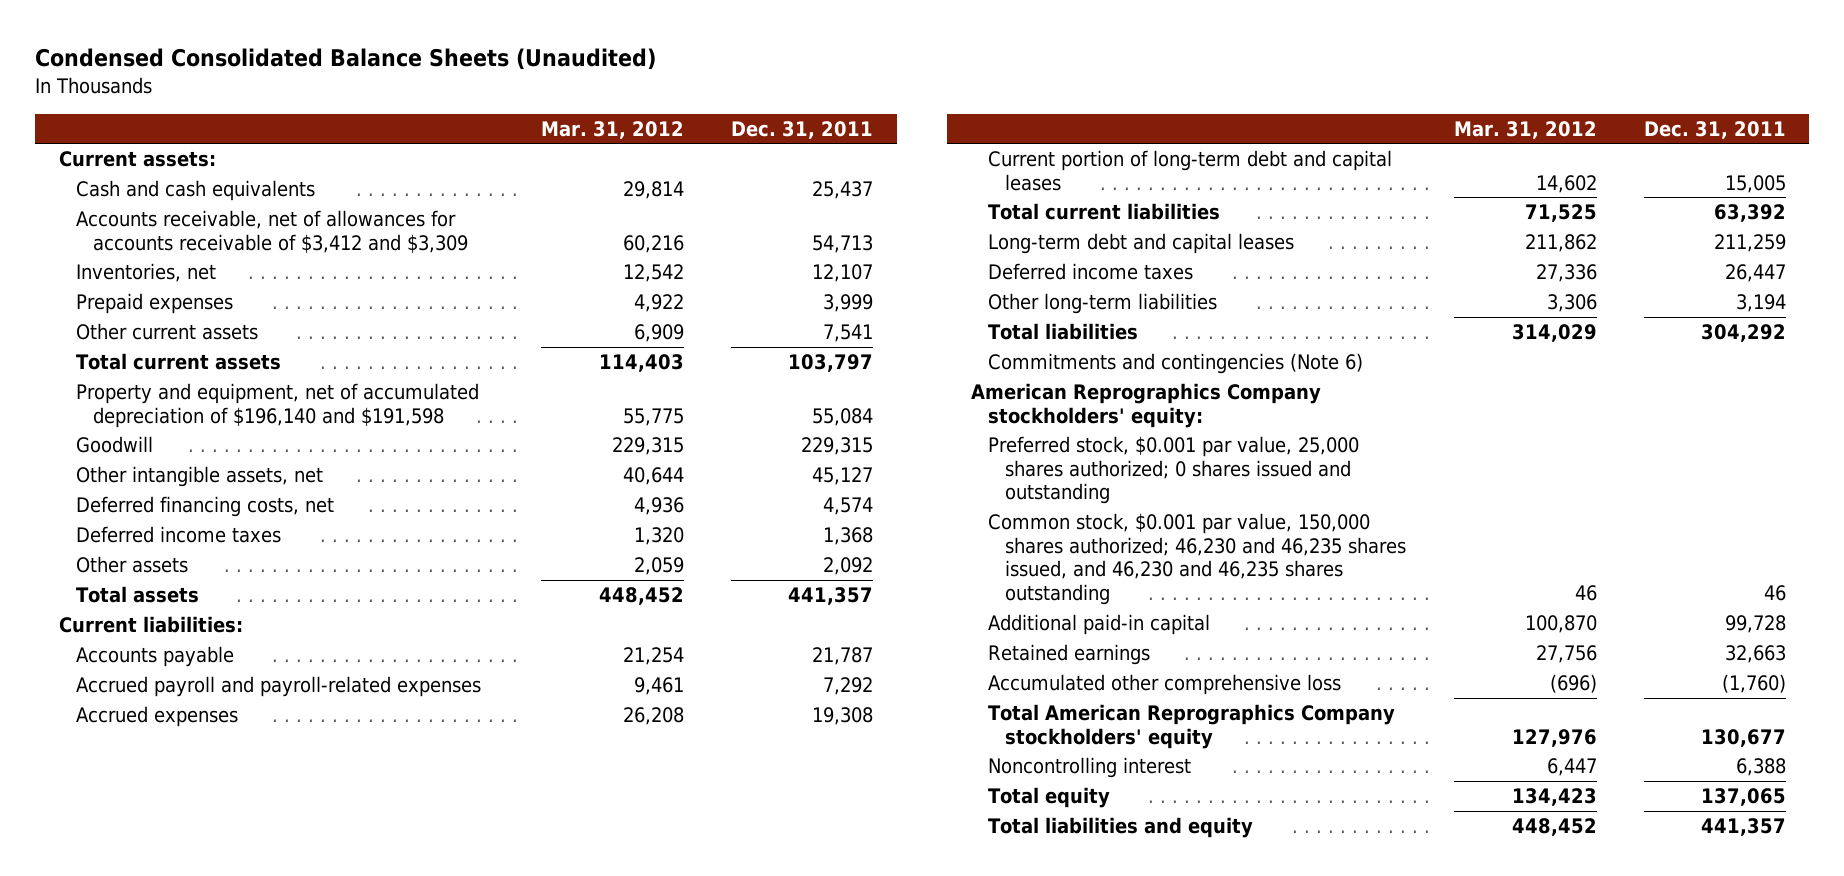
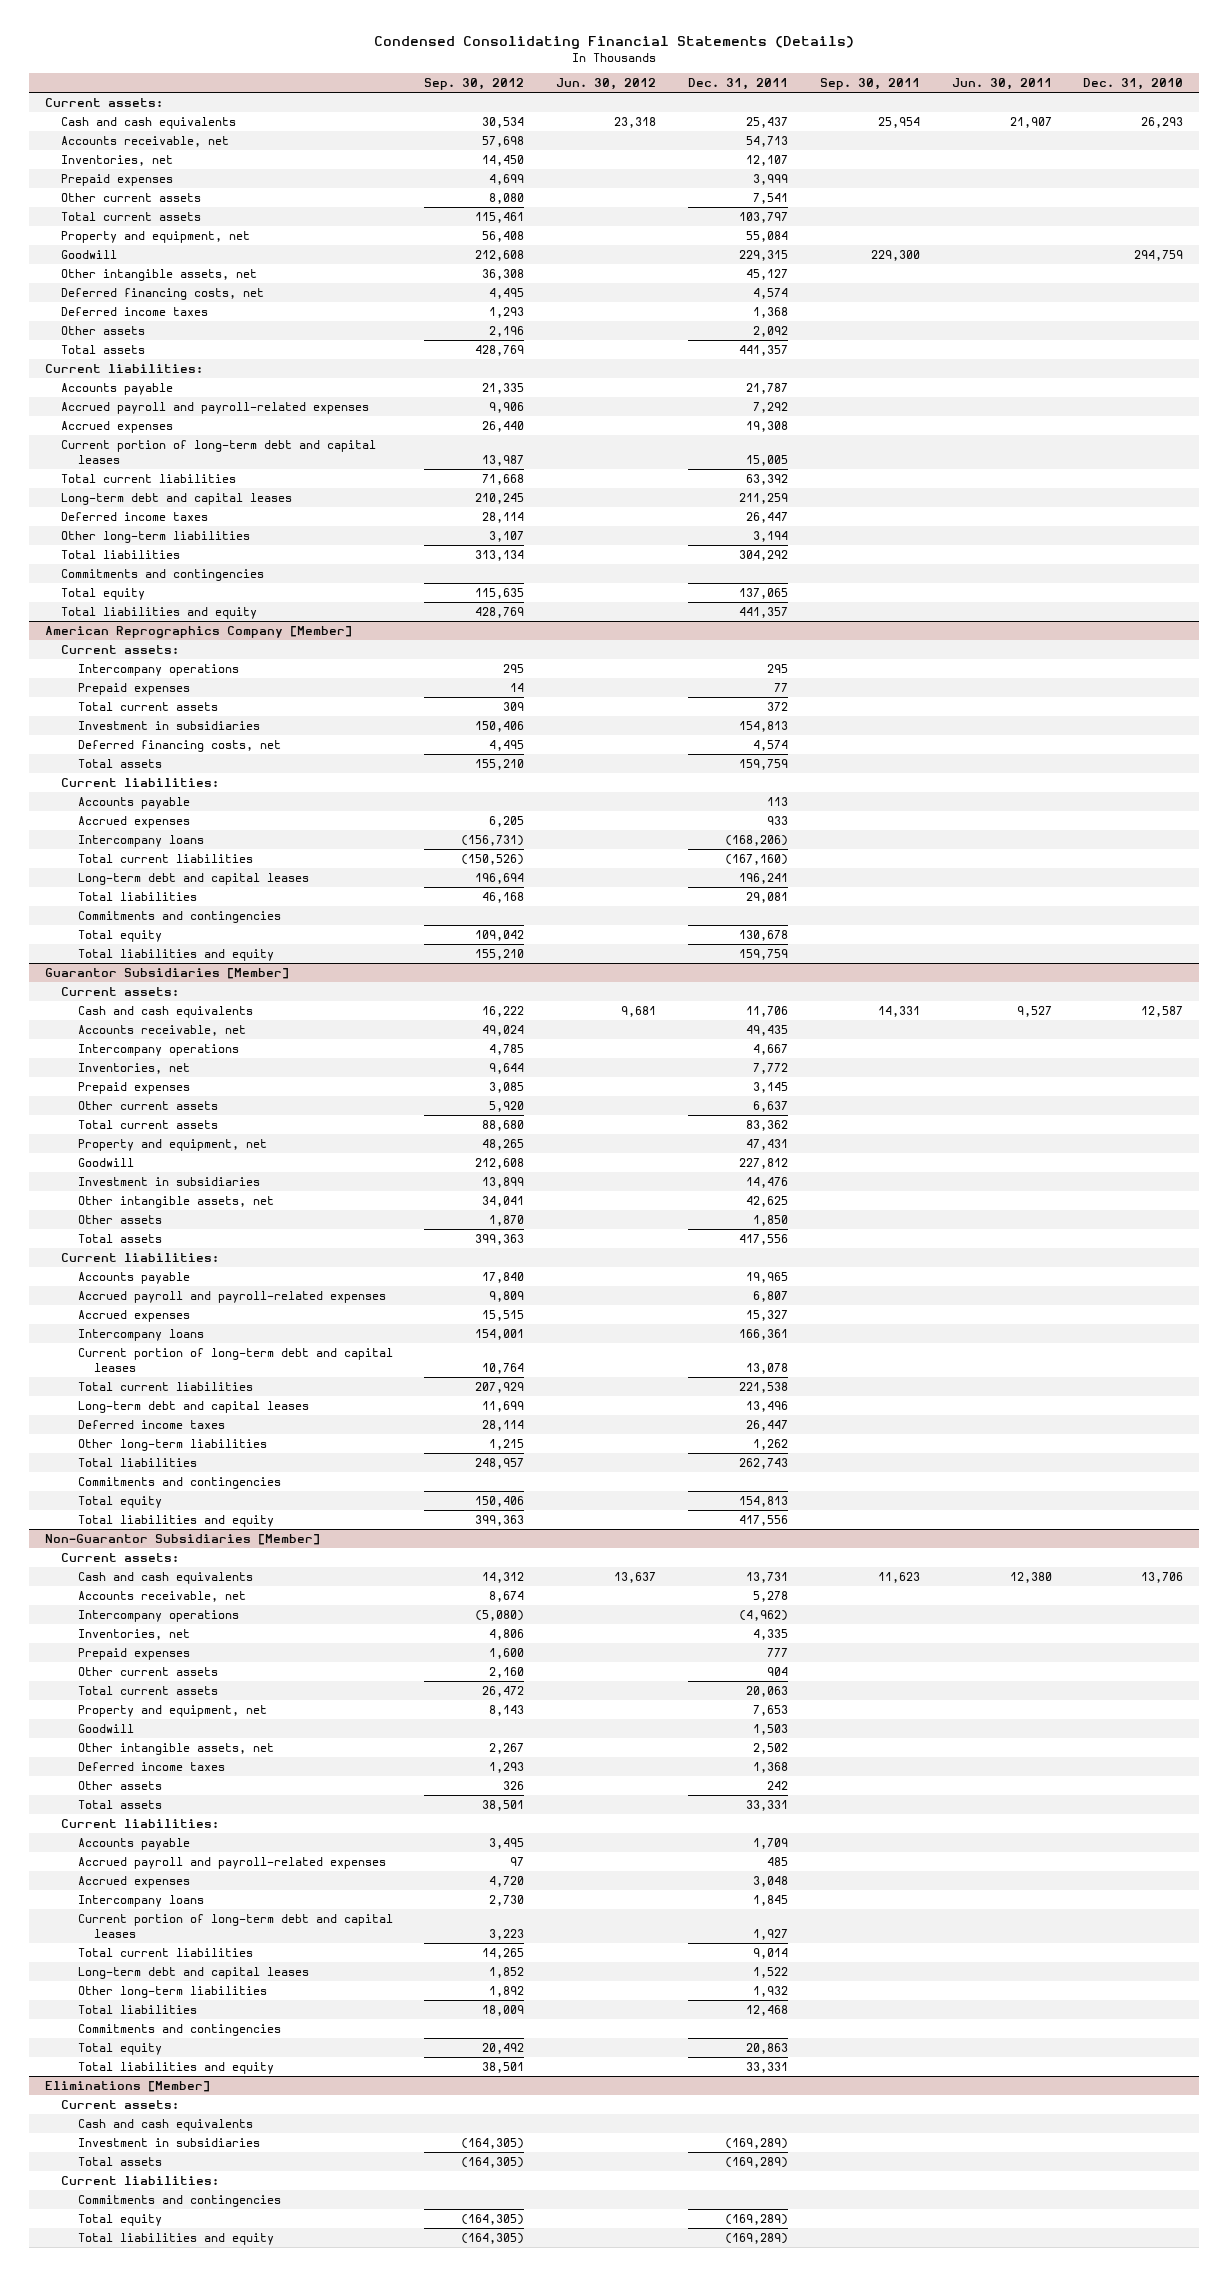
[35,48,657,71] Condensed Consolidated Balance Sheets (Unaudited) -> [374,36,855,50] Condensed Consolidating Financial Statements (Details)
[541,120,685,139] Mar. 31, 2012 -> none
none -> [424,77,525,90] Sep. 30, 2012
none -> [556,77,657,90] Jun. 30, 2012
none -> [819,77,920,90] Sep. 30, 2011
none -> [951,77,1052,90] Jun. 30, 2011
none -> [1083,77,1184,90] Dec. 31, 2010
[75,210,469,253] Accounts receivable, net of allowances for accounts receivable of $3,412 and $3,309 -> [61,135,230,147] Accounts receivable, net
[75,383,479,428] Property and equipment, net of accumulated depreciation of $196,140 and $191,598 -> [61,230,251,243] Property and equipment, net
[970,383,1321,428] American Reprographics Company stockholders' equity: -> none
[988,436,1360,505] Preferred stock, $0.001 par value, 25,000 shares authorized; 0 shares issued and outstanding -> none
[988,513,1407,606] Common stock, $0.001 par value, 150,000 shares authorized; 46,230 and 46,235 shares issued, and 46,230 and 46,235 shares outstanding -> none
[988,614,1211,636] Additional paid-in capital -> none
[988,644,1151,666] Retained earnings -> none
[988,674,1342,696] Accumulated other comprehensive loss -> none
[988,704,1396,749] Total American Reprographics Company stockholders' equity -> none
[988,757,1192,779] Noncontrolling interest -> none
[988,353,1364,375] Commitments and contingencies (Note 6) -> [61,568,265,581] Commitments and contingencies
none -> [44,625,352,638] American Reprographics Company [Member]
none -> [61,644,180,654] Current assets:
none -> [77,663,239,676] Intercompany operations
none -> [77,682,190,695] Prepaid expenses
none -> [77,701,218,711] Total current assets
none -> [77,720,260,730] Investment in subsidiaries
none -> [77,739,281,752] Deferred financing costs, net
none -> [77,758,162,768] Total assets
none -> [61,777,220,787] Current liabilities:
none -> [77,796,190,809] Accounts payable
none -> [77,815,190,828] Accrued expenses
none -> [77,834,204,847] Intercompany loans
none -> [77,853,253,863] Total current liabilities
none -> [77,872,309,885] Long-term debt and capital leases
none -> [77,891,197,901] Total liabilities
none -> [77,910,281,923] Commitments and contingencies
none -> [77,929,162,942] Total equity
none -> [77,948,274,961] Total liabilities and equity
none -> [44,967,289,979] Guarantor Subsidiaries [Member]
none -> [61,986,180,996] Current assets:
none -> [77,1005,253,1018] Cash and cash equivalents
none -> [77,1024,246,1036] Accounts receivable, net
none -> [77,1043,239,1056] Intercompany operations
none -> [77,1062,190,1074] Inventories, net
none -> [77,1081,190,1094] Prepaid expenses
none -> [77,1100,218,1110] Other current assets
none -> [77,1119,218,1129] Total current assets
none -> [77,1138,267,1151] Property and equipment, net
none -> [77,1157,134,1167] Goodwill
none -> [77,1176,260,1186] Investment in subsidiaries
none -> [77,1195,274,1208] Other intangible assets, net
none -> [77,1214,162,1224] Other assets
none -> [77,1233,162,1243] Total assets
none -> [61,1252,220,1262] Current liabilities:
none -> [77,1271,190,1284] Accounts payable
none -> [77,1290,386,1303] Accrued payroll and payroll-related expenses
none -> [77,1309,190,1322] Accrued expenses
none -> [77,1328,204,1341] Intercompany loans
none -> [77,1347,393,1372] Current portion of long-term debt and capital leases
none -> [77,1381,253,1391] Total current liabilities
none -> [77,1400,309,1413] Long-term debt and capital leases
none -> [77,1419,225,1429] Deferred income taxes
none -> [77,1438,267,1451] Other long-term liabilities
none -> [77,1457,197,1467] Total liabilities
none -> [77,1476,281,1489] Commitments and contingencies
none -> [77,1495,162,1508] Total equity
none -> [77,1514,274,1527] Total liabilities and equity
none -> [44,1533,320,1545] Non-Guarantor Subsidiaries [Member]
none -> [61,1552,180,1562] Current assets:
none -> [77,1571,253,1584] Cash and cash equivalents
none -> [77,1590,246,1602] Accounts receivable, net
none -> [77,1609,239,1622] Intercompany operations
none -> [77,1628,190,1640] Inventories, net
none -> [77,1647,190,1660] Prepaid expenses
none -> [77,1666,218,1676] Other current assets
none -> [77,1685,218,1695] Total current assets
none -> [77,1704,267,1717] Property and equipment, net
none -> [77,1723,134,1733] Goodwill
none -> [77,1742,274,1755] Other intangible assets, net
none -> [77,1761,225,1771] Deferred income taxes
none -> [77,1780,162,1790] Other assets
none -> [77,1799,162,1809] Total assets
none -> [61,1818,220,1828] Current liabilities:
none -> [77,1837,190,1850] Accounts payable
none -> [77,1856,386,1869] Accrued payroll and payroll-related expenses
none -> [77,1875,190,1888] Accrued expenses
none -> [77,1894,204,1907] Intercompany loans
none -> [77,1913,393,1938] Current portion of long-term debt and capital leases
none -> [77,1947,253,1957] Total current liabilities
none -> [77,1966,309,1979] Long-term debt and capital leases
none -> [77,1985,267,1998] Other long-term liabilities
none -> [77,2004,197,2014] Total liabilities
none -> [77,2023,281,2036] Commitments and contingencies
none -> [77,2042,162,2055] Total equity
none -> [77,2061,274,2074] Total liabilities and equity
none -> [44,2080,210,2092] Eliminations [Member]
none -> [61,2099,180,2109] Current assets:
none -> [77,2118,253,2131] Cash and cash equivalents
none -> [77,2137,260,2147] Investment in subsidiaries
none -> [77,2156,162,2166] Total assets
none -> [61,2175,220,2185] Current liabilities:
none -> [77,2194,281,2207] Commitments and contingencies
none -> [77,2213,162,2226] Total equity
none -> [77,2232,274,2245] Total liabilities and equity

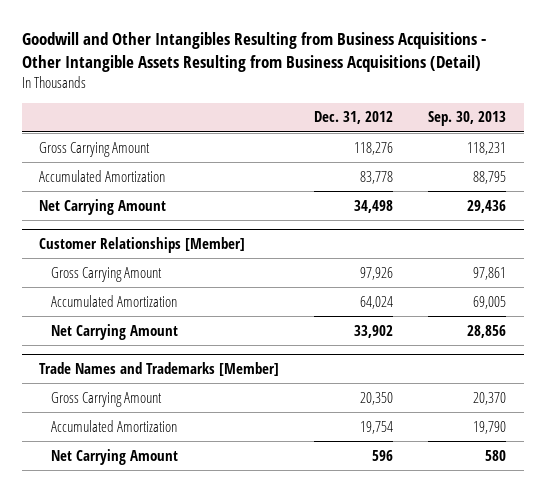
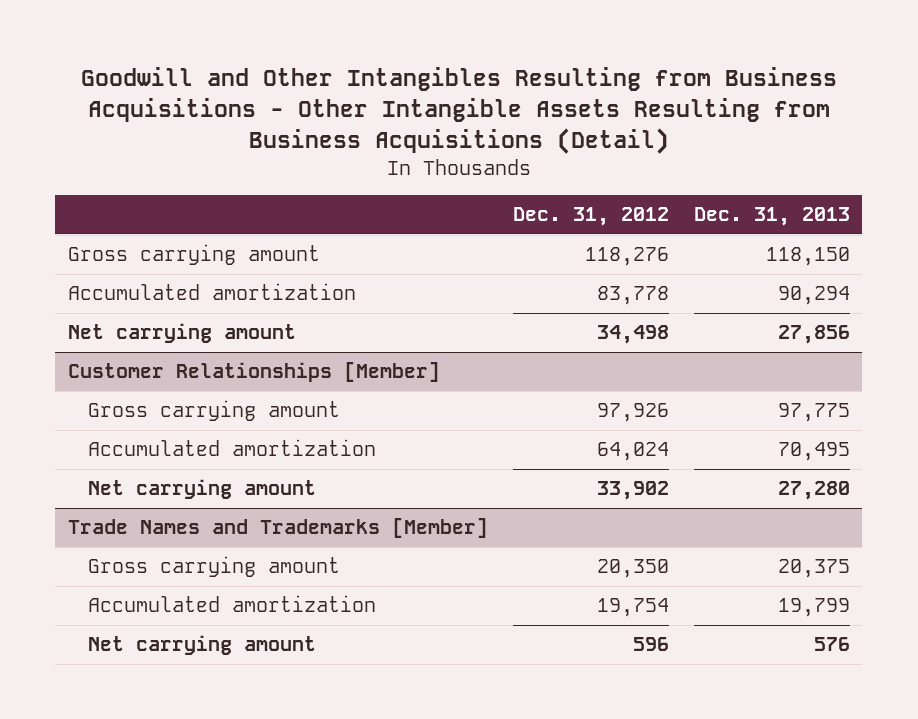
[428,111,507,127] Sep. 30, 2013 -> none
none -> [693,207,850,227] Dec. 31, 2013
[39,141,151,157] Gross Carrying Amount -> [67,244,320,266] Gross carrying amount
[39,169,166,182] Accumulated Amortization -> [67,283,356,301] Accumulated amortization
[39,198,167,215] Net Carrying Amount -> [67,323,296,344] Net carrying amount
[50,266,162,282] Gross Carrying Amount -> [87,400,340,422] Gross carrying amount
[50,294,177,307] Accumulated Amortization -> [87,439,376,457] Accumulated amortization
[50,323,178,340] Net Carrying Amount -> [87,479,316,500] Net carrying amount
[50,391,162,407] Gross Carrying Amount -> [87,556,340,578] Gross carrying amount
[50,419,177,432] Accumulated Amortization -> [87,595,376,613] Accumulated amortization
[50,448,178,465] Net Carrying Amount -> [87,635,316,656] Net carrying amount

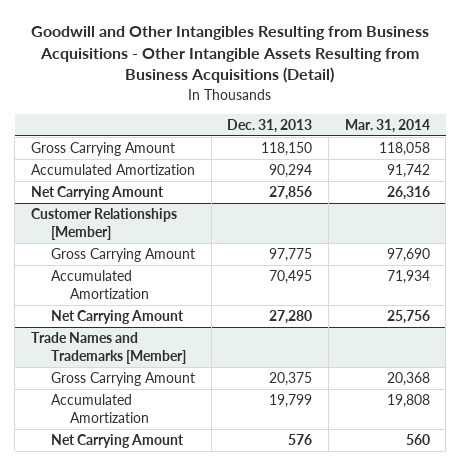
[512,207,669,227] Dec. 31, 2012 -> none
none -> [344,118,430,133] Mar. 31, 2014
[67,244,320,266] Gross carrying amount -> [30,142,175,157] Gross Carrying Amount
[67,283,356,301] Accumulated amortization -> [30,164,195,176] Accumulated Amortization
[67,323,296,344] Net carrying amount -> [30,186,164,201] Net Carrying Amount
[87,400,340,422] Gross carrying amount -> [50,248,195,263] Gross Carrying Amount
[87,439,376,457] Accumulated amortization -> [50,270,150,300] Accumulated Amortization
[87,479,316,500] Net carrying amount -> [50,310,184,325] Net Carrying Amount
[87,556,340,578] Gross carrying amount -> [50,372,195,387] Gross Carrying Amount
[87,595,376,613] Accumulated amortization -> [50,394,150,424] Accumulated Amortization
[87,635,316,656] Net carrying amount -> [50,434,184,449] Net Carrying Amount

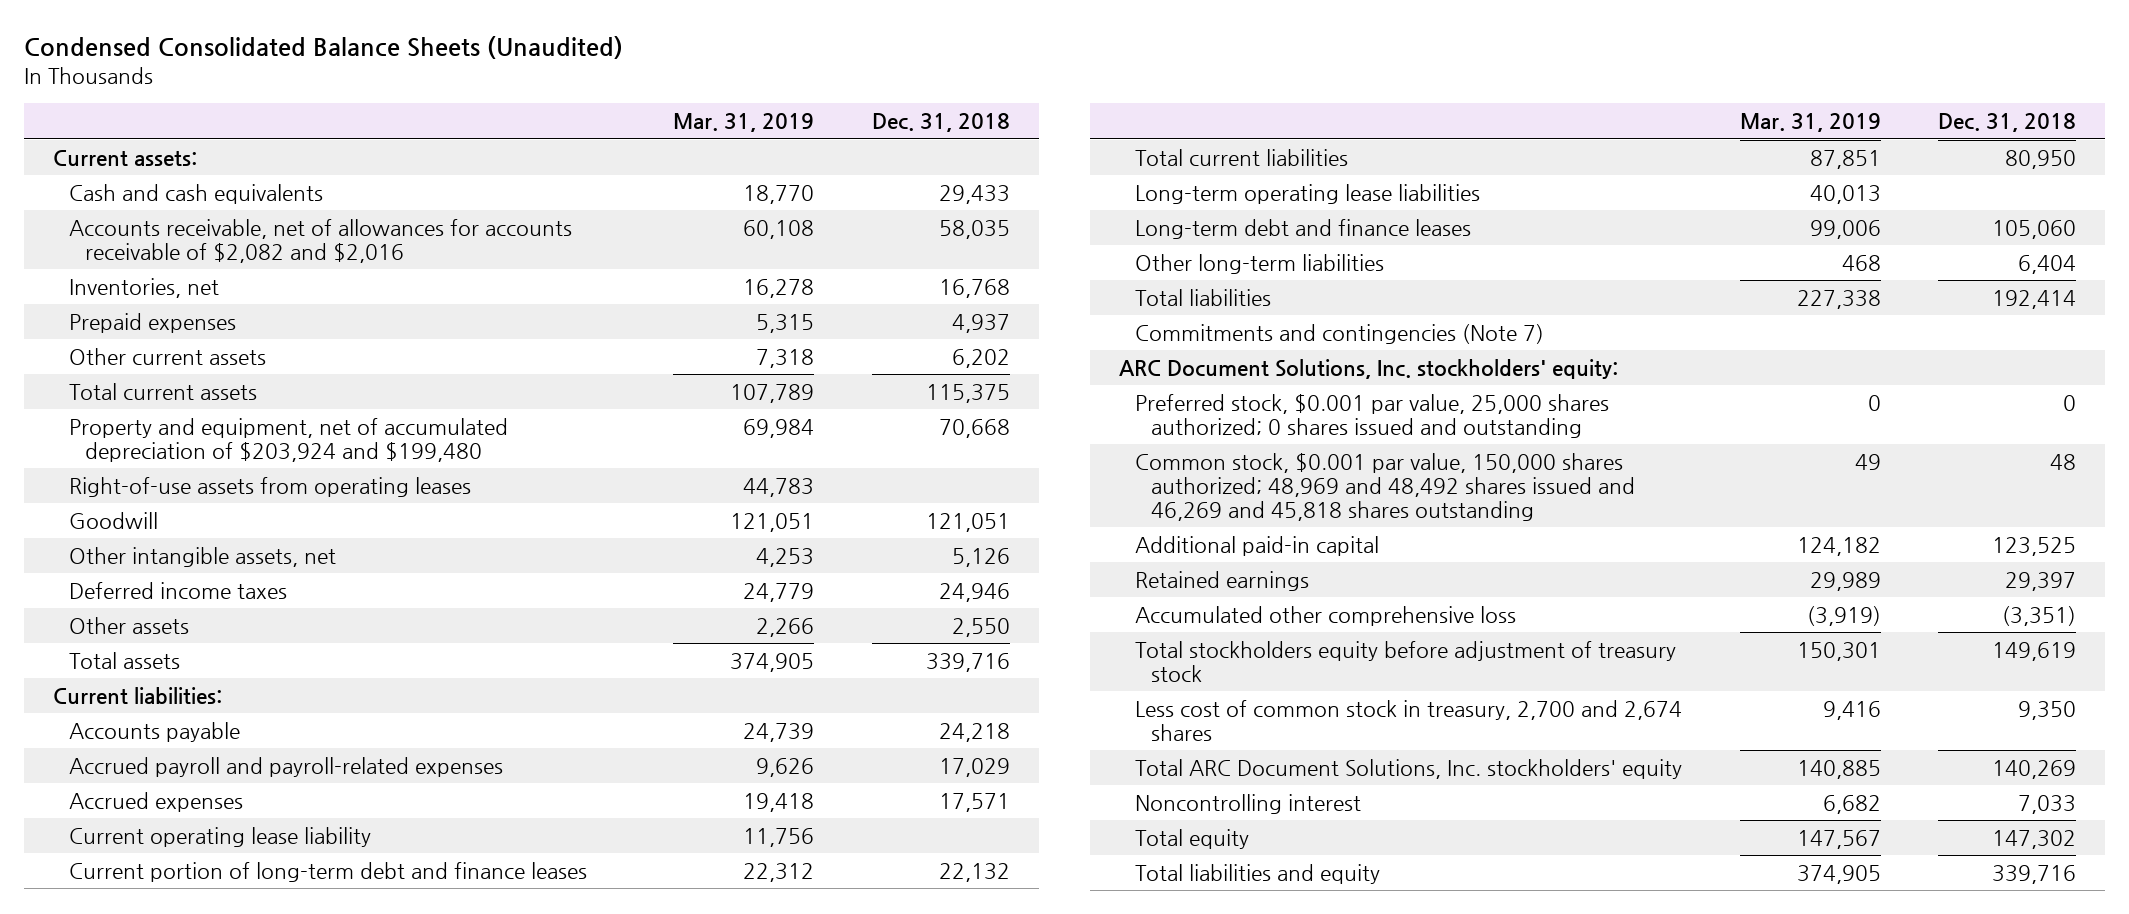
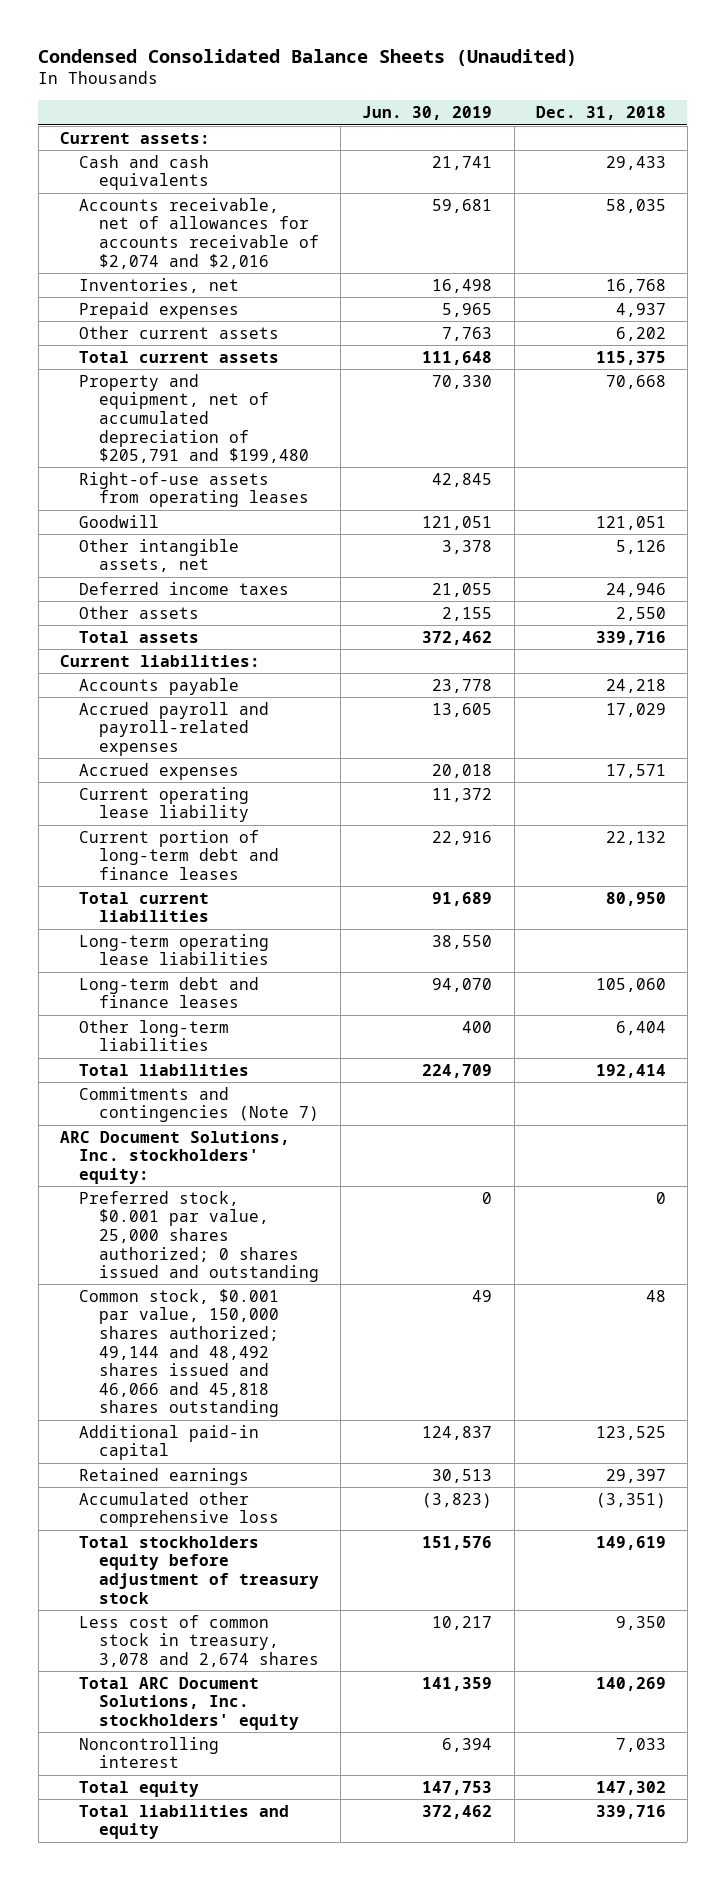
[673,113,815,133] Mar. 31, 2019 -> none
none -> [362,106,493,121] Jun. 30, 2019
[68,218,572,263] Accounts receivable, net of allowances for accounts receivable of $2,082 and $2,016 -> [79,197,320,269] Accounts receivable, net of allowances for accounts receivable of $2,074 and $2,016
[68,417,508,462] Property and equipment, net of accumulated depreciation of $203,924 and $199,480 -> [79,373,310,464] Property and equipment, net of accumulated depreciation of $205,791 and $199,480
[1135,452,1636,521] Common stock, $0.001 par value, 150,000 shares authorized; 48,969 and 48,492 shares issued and 46,269 and 45,818 shares outstanding -> [79,1288,280,1418] Common stock, $0.001 par value, 150,000 shares authorized; 49,144 and 48,492 shares issued and 46,066 and 45,818 shares outstanding
[1135,699,1683,741] Less cost of common stock in treasury, 2,700 and 2,674 shares -> [79,1614,320,1667] Less cost of common stock in treasury, 3,078 and 2,674 shares

